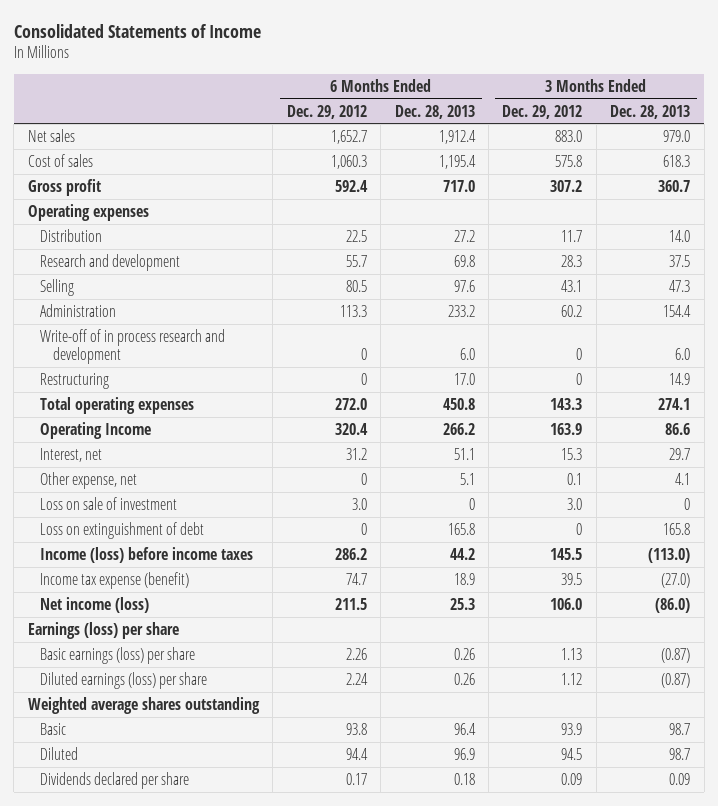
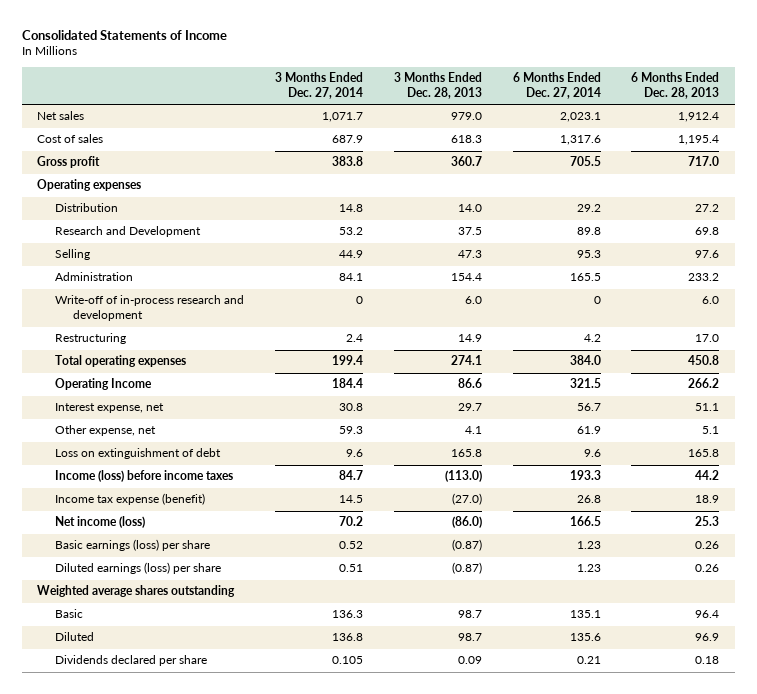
[286,104,367,119] Dec. 29, 2012 -> none
[502,104,583,119] Dec. 29, 2012 -> none
none -> [274,72,363,99] 3 Months Ended Dec. 27, 2014
none -> [512,72,601,99] 6 Months Ended Dec. 27, 2014
[40,253,181,271] Research and development -> [55,226,202,238] Research and Development
[40,328,226,364] Write-off of in process research and development -> [55,295,245,322] Write-off of in-process research and development
[40,447,103,462] Interest, net -> [55,403,165,414] Interest expense, net
[40,496,178,510] Loss on sale of investment -> none
[27,621,179,639] Earnings (loss) per share -> none

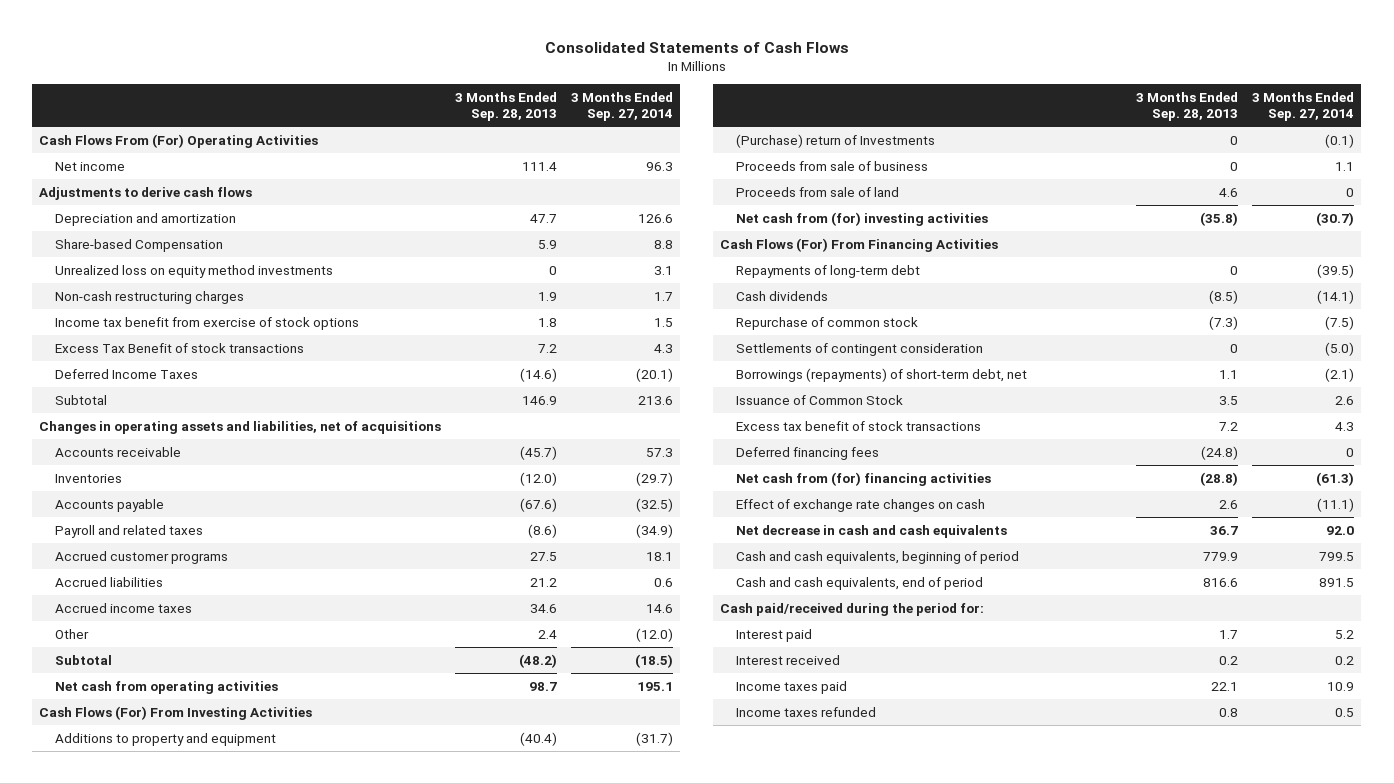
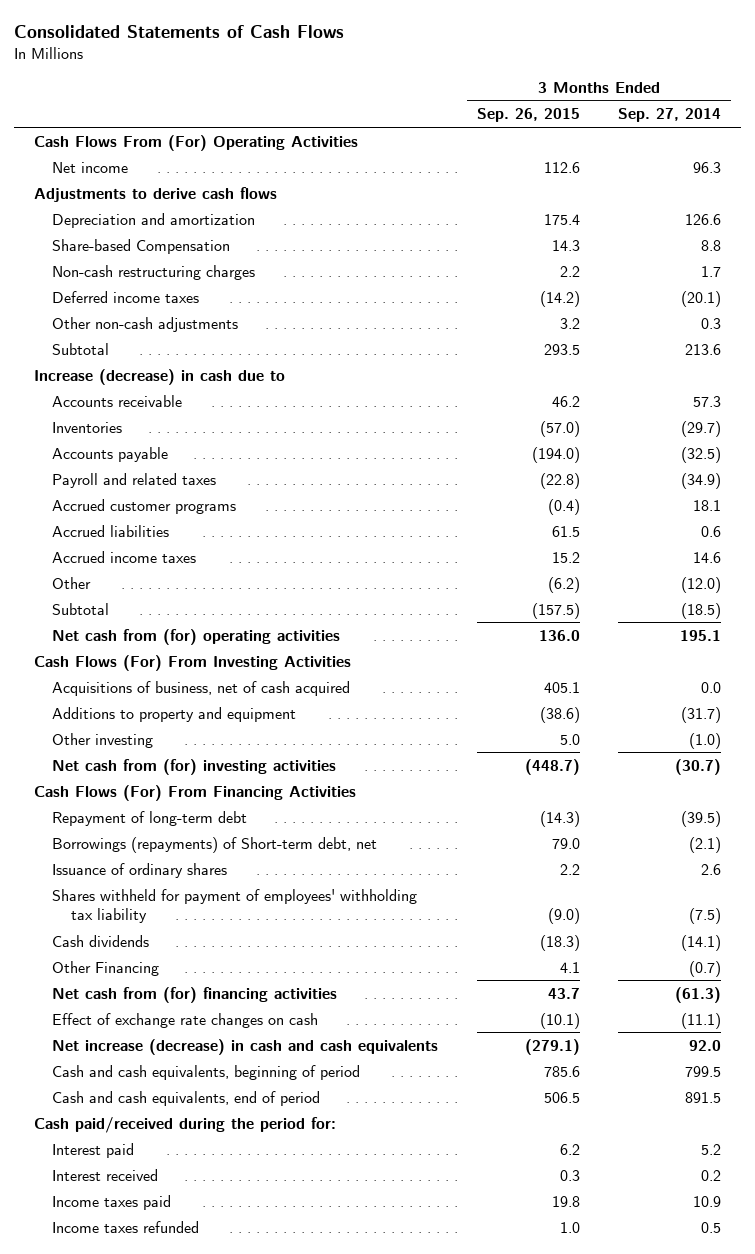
[455,91,558,122] 3 Months Ended Sep. 28, 2013 -> none
none -> [476,108,580,123] Sep. 26, 2015
[54,264,333,278] Unrealized loss on equity method investments -> none
[54,316,359,330] Income tax benefit from exercise of stock options -> none
[54,342,304,353] Excess Tax Benefit of stock transactions -> none
[54,368,198,379] Deferred Income Taxes -> [52,290,200,303] Deferred income taxes
none -> [52,316,239,332] Other non-cash adjustments
[39,420,442,434] Changes in operating assets and liabilities, net of acquisitions -> [33,368,285,385] Increase (decrease) in cash due to
[54,680,278,694] Net cash from operating activities -> [52,628,341,645] Net cash from (for) operating activities
none -> [52,680,351,696] Acquisitions of business, net of cash acquired
[735,133,935,148] (Purchase) return of Investments -> none
[735,160,928,171] Proceeds from sale of business -> none
[735,186,899,197] Proceeds from sale of land -> none
none -> [52,732,154,748] Other investing
[735,264,920,278] Repayments of long-term debt -> [52,810,248,826] Repayment of long-term debt
none -> [52,836,378,853] Borrowings (repayments) of Short-term debt, net
none -> [52,862,228,878] Issuance of ordinary shares
none -> [52,888,418,924] Shares withheld for payment of employees' withholding tax liability
[735,316,918,330] Repurchase of common stock -> none
[735,342,983,356] Settlements of contingent consideration -> none
[735,367,1027,382] Borrowings (repayments) of short-term debt, net -> none
[735,394,903,405] Issuance of Common Stock -> none
[735,420,981,431] Excess tax benefit of stock transactions -> none
[735,446,879,460] Deferred financing fees -> none
none -> [52,960,160,976] Other Financing
[735,524,1007,538] Net decrease in cash and cash equivalents -> [52,1038,439,1055] Net increase (decrease) in cash and cash equivalents

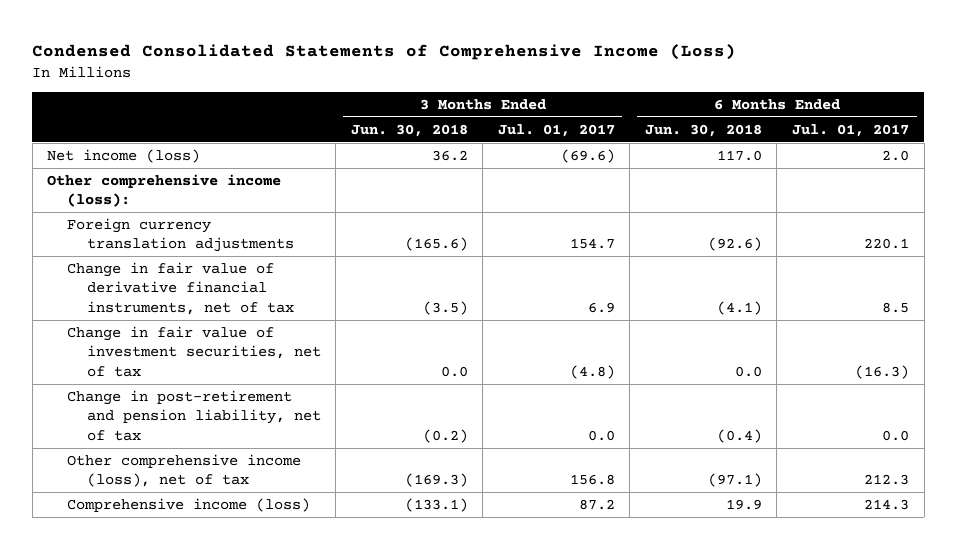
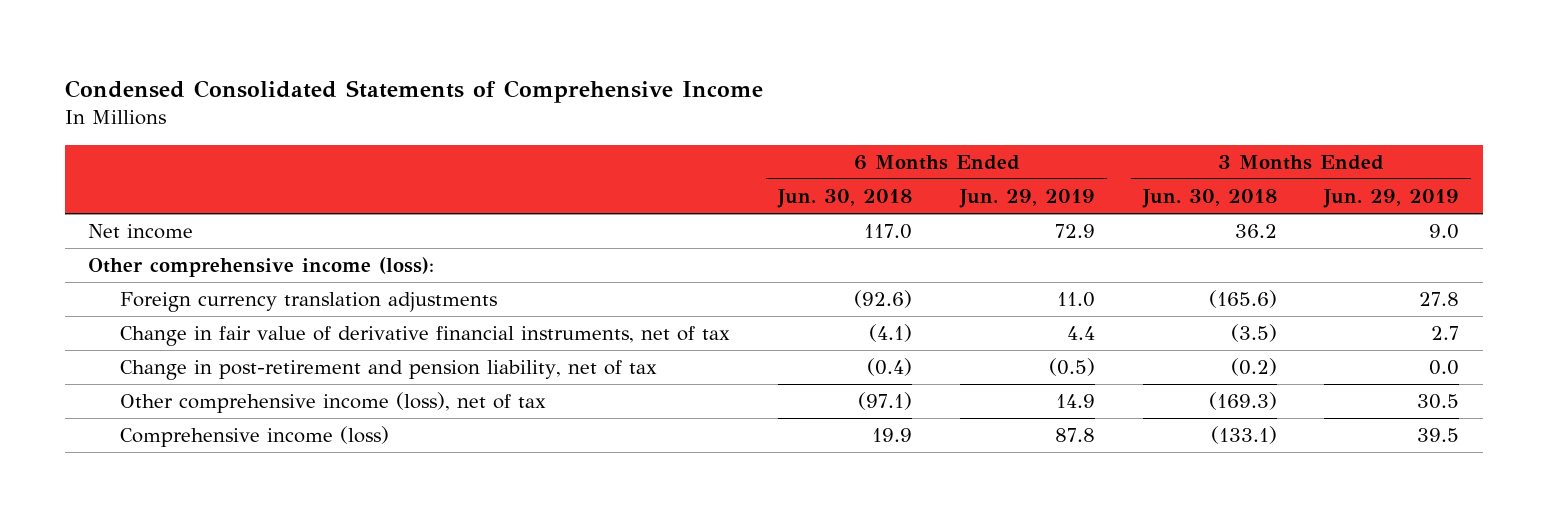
[32,44,737,61] Condensed Consolidated Statements of Comprehensive Income (Loss) -> [64,79,763,103] Condensed Consolidated Statements of Comprehensive Income
[497,123,615,137] Jul. 01, 2017 -> none
[792,123,910,137] Jul. 01, 2017 -> none
none -> [958,189,1095,209] Jun. 29, 2019
none -> [1323,189,1460,209] Jun. 29, 2019
[47,148,201,163] Net income (loss) -> [88,224,194,240] Net income
[67,325,321,377] Change in fair value of investment securities, net of tax -> none

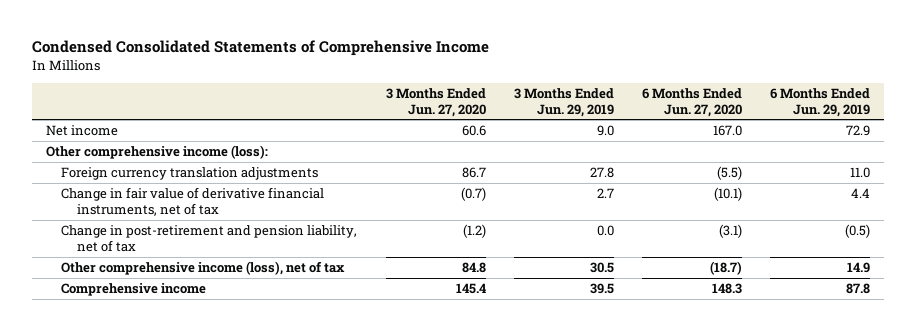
[777,189,913,209] Jun. 30, 2018 -> none
[1141,189,1277,209] Jun. 30, 2018 -> none
none -> [385,88,486,117] 3 Months Ended Jun. 27, 2020
none -> [642,88,743,117] 6 Months Ended Jun. 27, 2020
[120,426,390,448] Comprehensive income (loss) -> [61,283,207,297] Comprehensive income

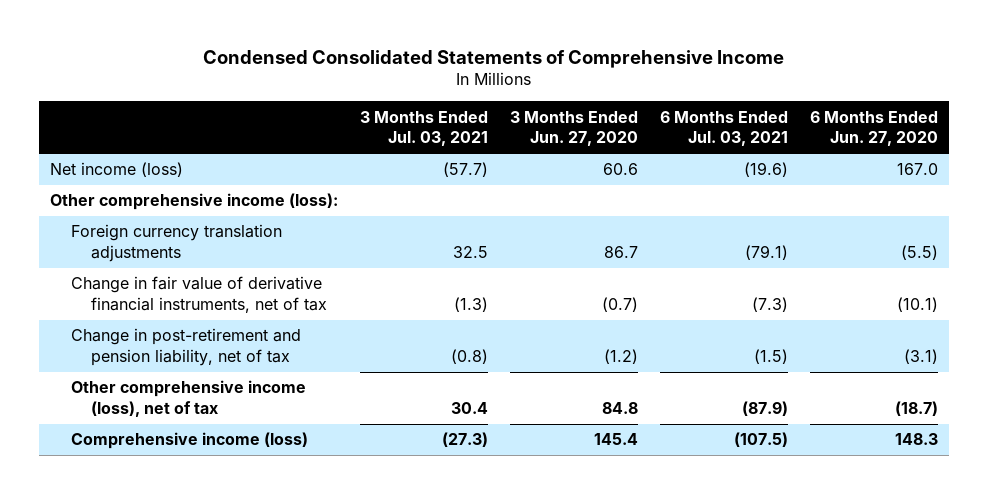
[513,88,614,117] 3 Months Ended Jun. 29, 2019 -> none
[770,88,871,117] 6 Months Ended Jun. 29, 2019 -> none
none -> [360,110,489,147] 3 Months Ended Jul. 03, 2021
none -> [660,110,789,147] 6 Months Ended Jul. 03, 2021
[45,125,118,137] Net income -> [50,162,184,178] Net income (loss)
[61,283,207,297] Comprehensive income -> [70,432,308,450] Comprehensive income (loss)

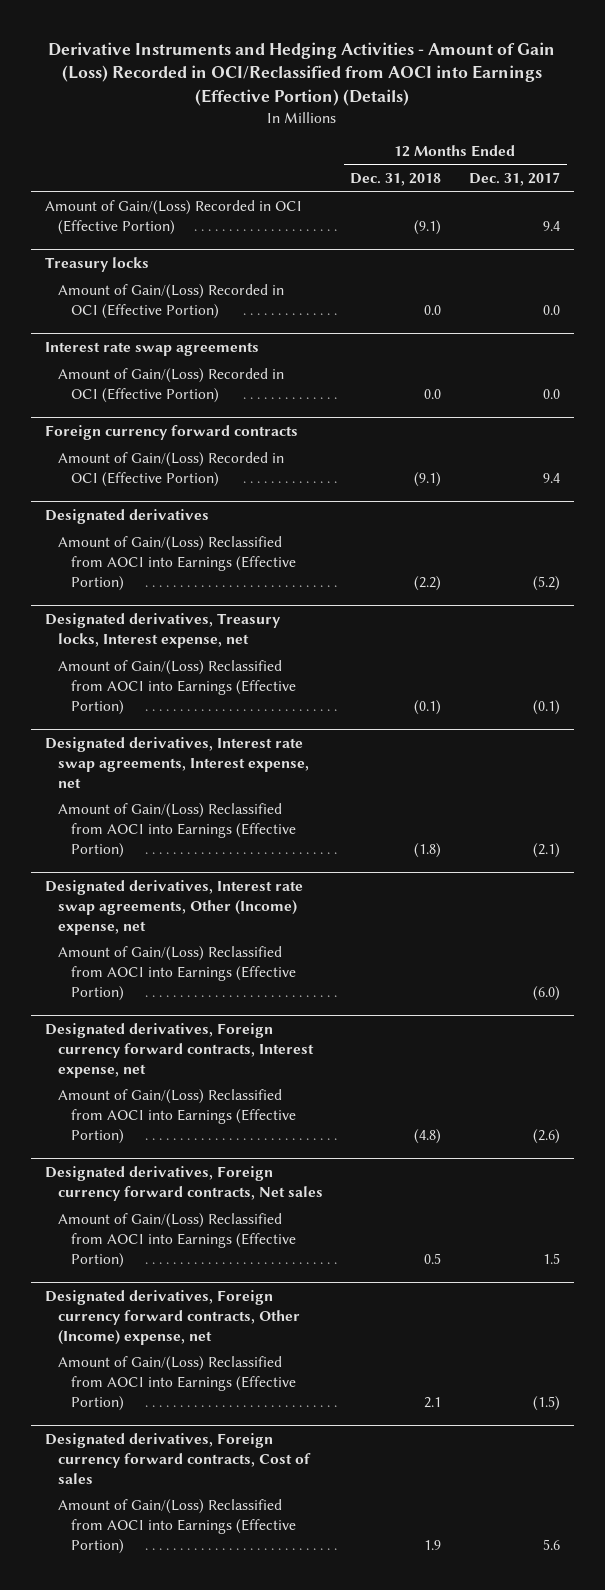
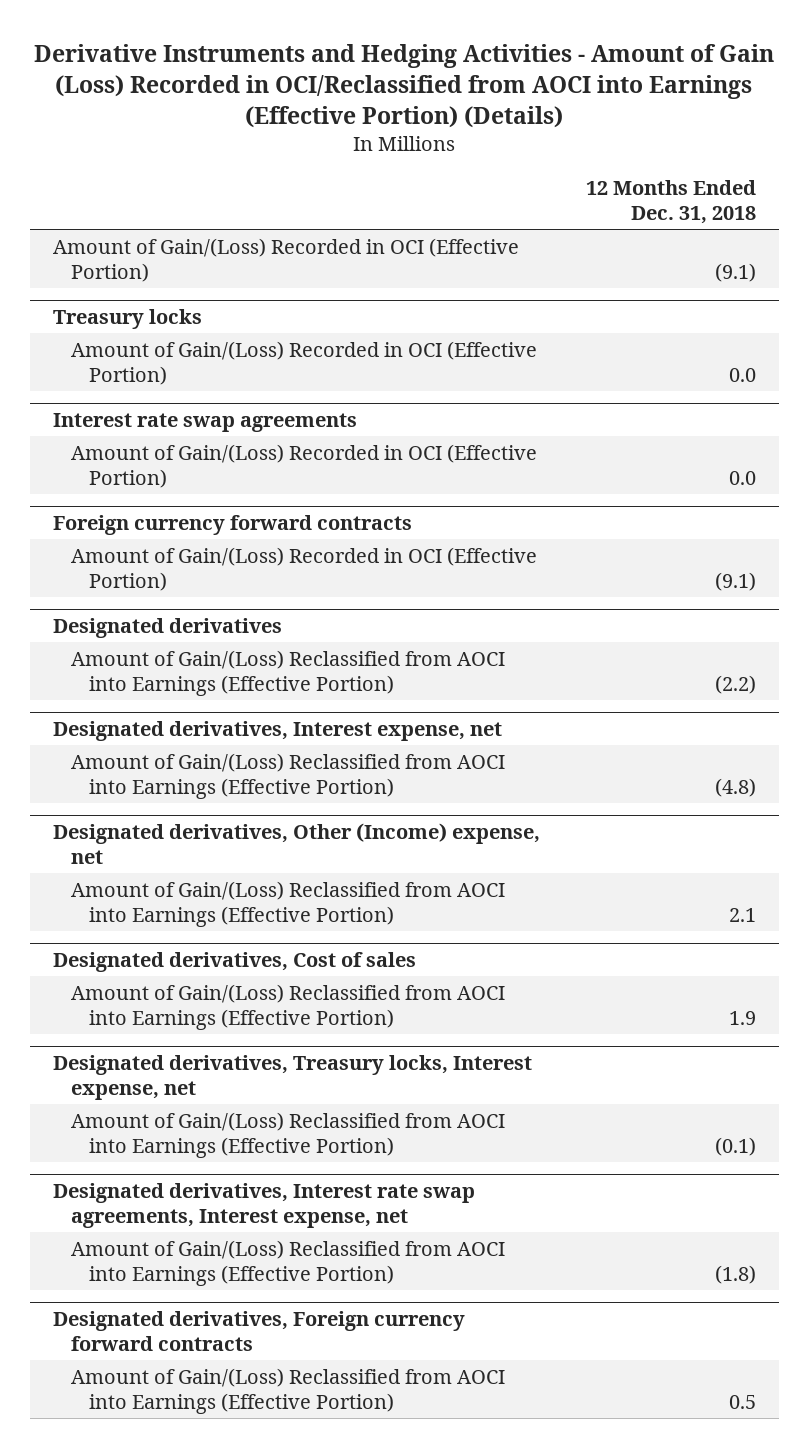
[469,172,561,187] Dec. 31, 2017 -> none
none -> [53,721,503,742] Designated derivatives, Interest expense, net
none -> [70,752,505,799] Amount of Gain/(Loss) Reclassified from AOCI into Earnings (Effective Portion)
none -> [53,823,541,865] Designated derivatives, Other (Income) expense, net
none -> [70,880,505,927] Amount of Gain/(Loss) Reclassified from AOCI into Earnings (Effective Portion)
none -> [53,952,417,973] Designated derivatives, Cost of sales
none -> [70,983,505,1030] Amount of Gain/(Loss) Reclassified from AOCI into Earnings (Effective Portion)
[44,880,303,935] Designated derivatives, Interest rate swap agreements, Other (Income) expense, net -> none
[57,946,296,1002] Amount of Gain/(Loss) Reclassified from AOCI into Earnings (Effective Portion) -> none
[44,1023,314,1078] Designated derivatives, Foreign currency forward contracts, Interest expense, net -> none
[57,1089,296,1145] Amount of Gain/(Loss) Reclassified from AOCI into Earnings (Effective Portion) -> none
[44,1166,323,1202] Designated derivatives, Foreign currency forward contracts, Net sales -> [53,1311,466,1352] Designated derivatives, Foreign currency forward contracts
[44,1290,300,1345] Designated derivatives, Foreign currency forward contracts, Other (Income) expense, net -> none
[57,1356,296,1412] Amount of Gain/(Loss) Reclassified from AOCI into Earnings (Effective Portion) -> none
[44,1433,311,1484] Designated derivatives, Foreign currency forward contracts, Cost of sales -> none
[57,1499,296,1555] Amount of Gain/(Loss) Reclassified from AOCI into Earnings (Effective Portion) -> none

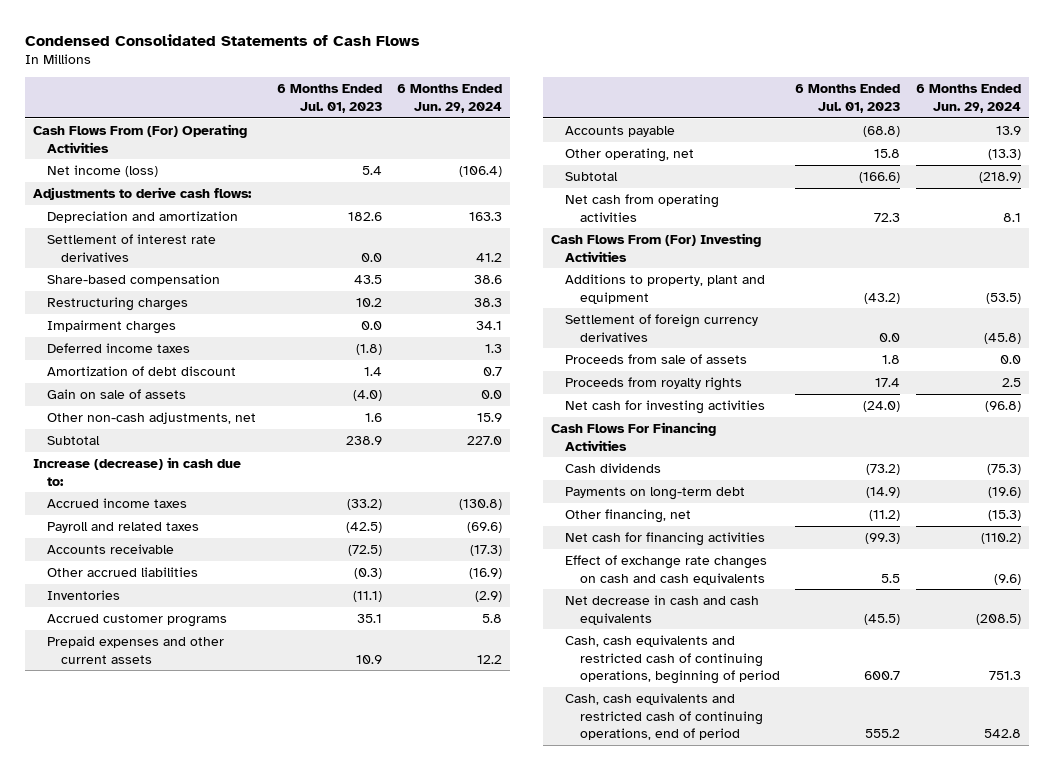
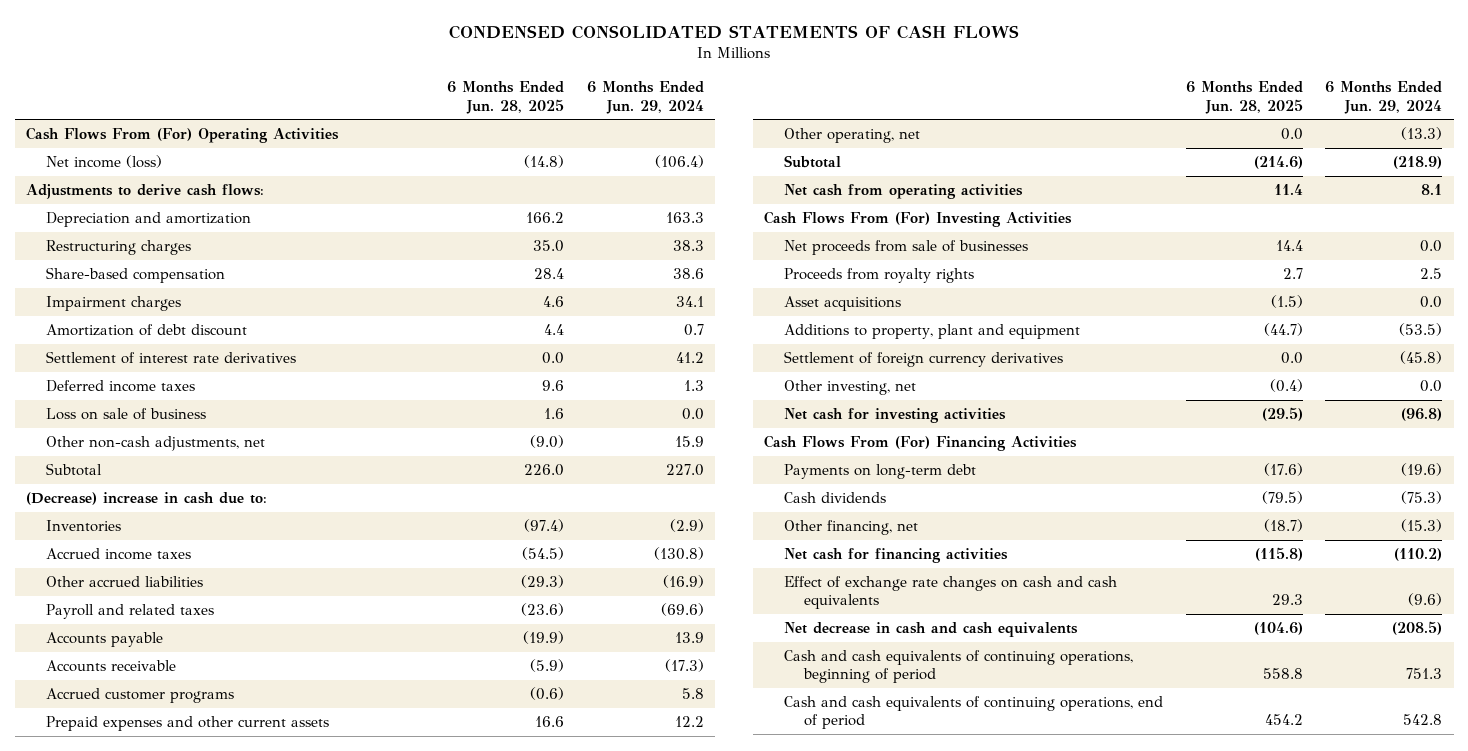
[24,33,420,46] Condensed Consolidated Statements of Cash Flows -> [449,24,1020,39] CONDENSED CONSOLIDATED STATEMENTS OF CASH FLOWS
[276,84,382,113] 6 Months Ended Jul. 01, 2023 -> none
none -> [447,81,565,114] 6 Months Ended Jun. 28, 2025
[46,274,220,287] Share-based compensation -> [45,267,225,284] Share-based compensation
[46,389,186,400] Gain on sale of assets -> none
[46,234,216,262] Settlement of interest rate derivatives -> [45,351,296,365] Settlement of interest rate derivatives
[46,343,190,354] Deferred income taxes -> [45,380,195,393] Deferred income taxes
none -> [45,408,206,421] Loss on sale of business
[32,457,241,486] Increase (decrease) in cash due to: -> [25,492,267,506] (Decrease) increase in cash due to:
[46,590,120,601] Inventories -> [45,520,121,533] Inventories
[46,567,198,578] Other accrued liabilities -> [45,576,203,588] Other accrued liabilities
[565,126,676,138] Accounts payable -> [45,632,163,648] Accounts payable
none -> [784,240,1029,256] Net proceeds from sale of businesses
[565,377,743,392] Proceeds from royalty rights -> [784,268,975,284] Proceeds from royalty rights
none -> [784,296,902,312] Asset acquisitions
[565,354,748,365] Proceeds from sale of assets -> none
none -> [784,380,917,396] Other investing, net
[551,422,717,451] Cash Flows For Financing Activities -> [764,435,1078,452] Cash Flows From (For) Financing Activities
[565,463,662,474] Cash dividends -> [784,492,887,504] Cash dividends
[565,635,780,684] Cash, cash equivalents and restricted cash of continuing operations, beginning of period -> [784,650,1134,684] Cash and cash equivalents of continuing operations, beginning of period
[565,693,763,740] Cash, cash equivalents and restricted cash of continuing operations, end of period -> [784,696,1164,730] Cash and cash equivalents of continuing operations, end of period

